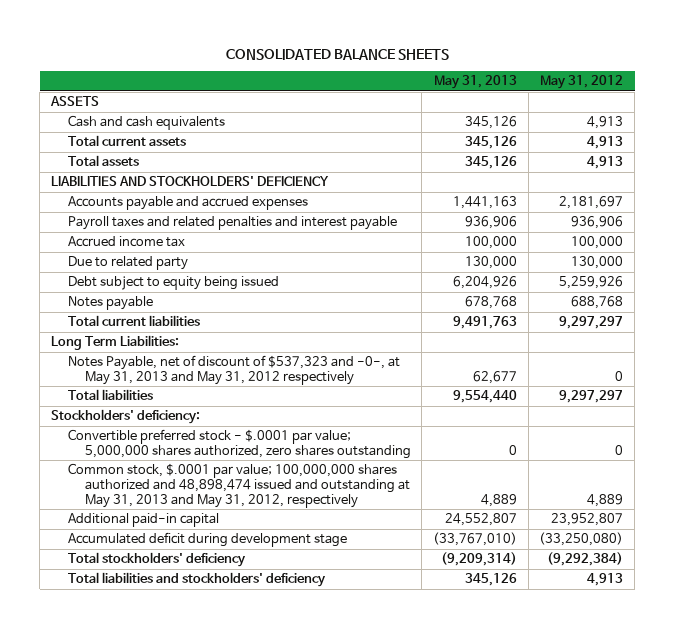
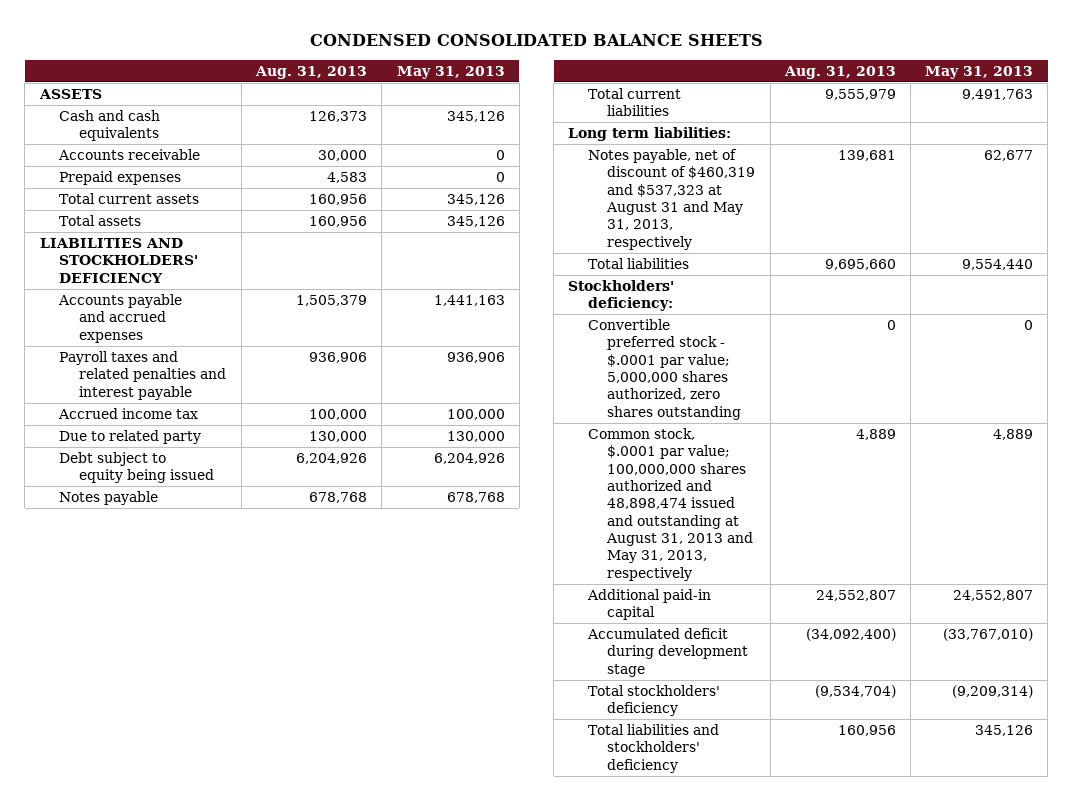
[226,48,450,60] CONSOLIDATED BALANCE SHEETS -> [310,34,764,47] CONDENSED CONSOLIDATED BALANCE SHEETS
[540,75,624,90] May 31, 2012 -> none
none -> [255,65,368,79] Aug. 31, 2013
none -> [58,149,201,161] Accounts receivable
none -> [59,171,182,186] Prepaid expenses
[50,335,179,351] Long Term Liabilities: -> [568,127,732,142] Long term liabilities:
[67,355,400,385] Notes Payable, net of discount of $537,323 and -0-, at May 31, 2013 and May 31, 2012 respectively -> [587,149,756,250] Notes payable, net of discount of $460,319 and $537,323 at August 31 and May 31, 2013, respectively
[67,463,410,508] Common stock, $.0001 par value; 100,000,000 shares authorized and 48,898,474 issued and outstanding at May 31, 2013 and May 31, 2012, respectively -> [587,428,754,581] Common stock, $.0001 par value; 100,000,000 shares authorized and 48,898,474 issued and outstanding at August 31, 2013 and May 31, 2013, respectively

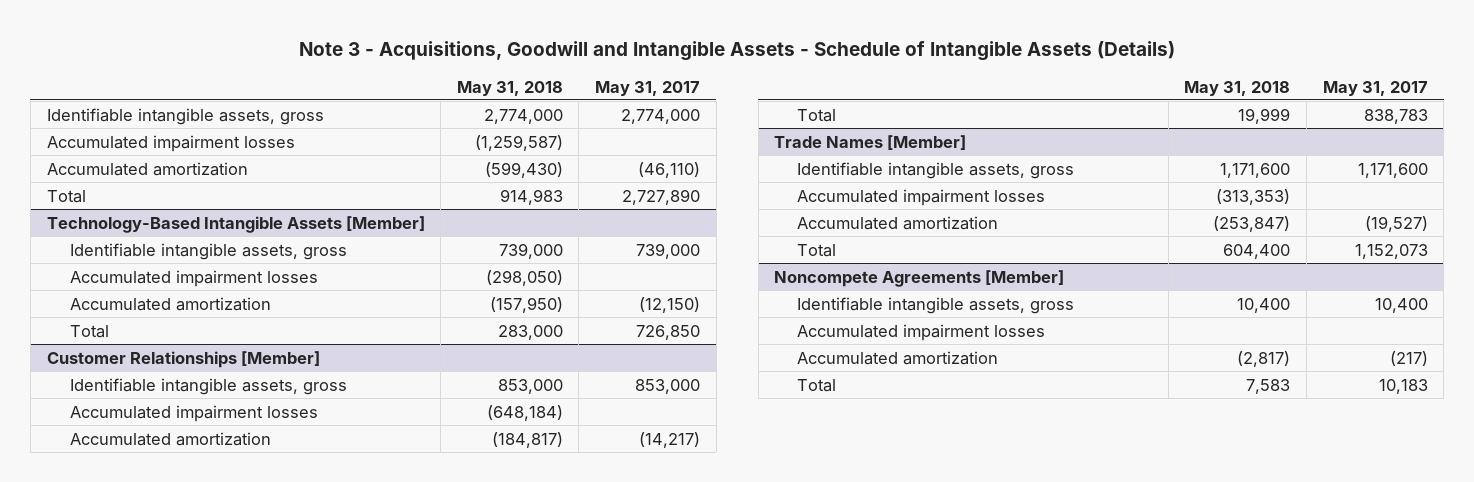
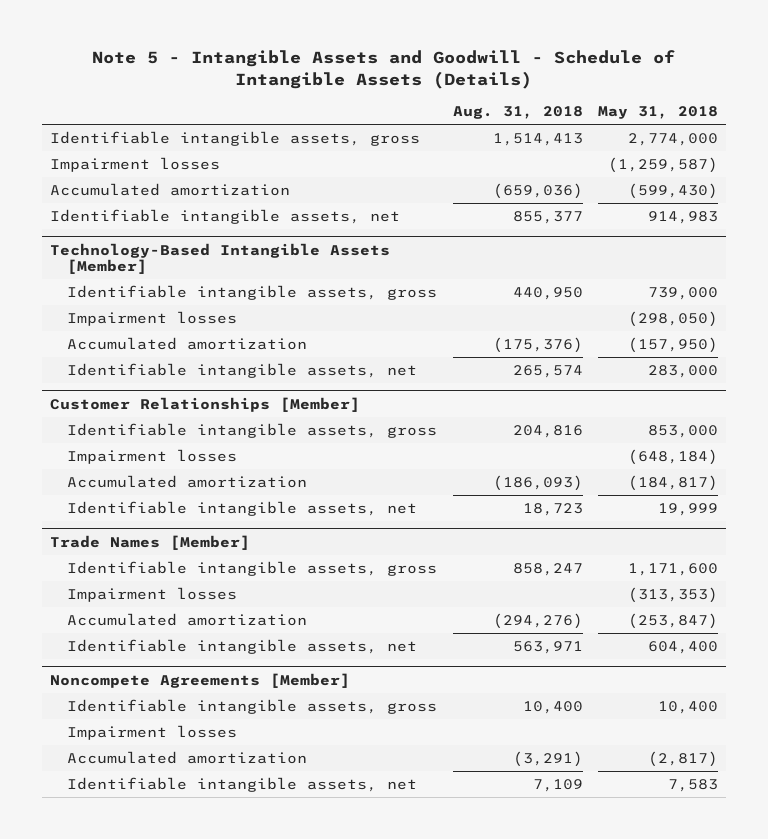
[299,41,1176,62] Note 3 - Acquisitions, Goodwill and Intangible Assets - Schedule of Intangible Assets (Details) -> [92,50,676,89] Note 5 - Intangible Assets and Goodwill - Schedule of Intangible Assets (Details)
[595,80,701,96] May 31, 2017 -> none
none -> [452,106,583,120] Aug. 31, 2018
[46,134,295,152] Accumulated impairment losses -> [49,156,220,172] Impairment losses
[46,189,86,203] Total -> [49,208,400,224] Identifiable intangible assets, net
[69,269,318,287] Accumulated impairment losses -> [66,310,237,326] Impairment losses
[69,324,109,338] Total -> [66,362,417,378] Identifiable intangible assets, net
[69,404,318,422] Accumulated impairment losses -> [66,448,237,464] Impairment losses
[797,108,837,122] Total -> [66,500,417,516] Identifiable intangible assets, net
[797,188,1046,206] Accumulated impairment losses -> [66,586,237,602] Impairment losses
[797,243,837,257] Total -> [66,638,417,654] Identifiable intangible assets, net
[797,323,1046,341] Accumulated impairment losses -> [66,724,237,740] Impairment losses
[797,378,837,392] Total -> [66,776,417,792] Identifiable intangible assets, net

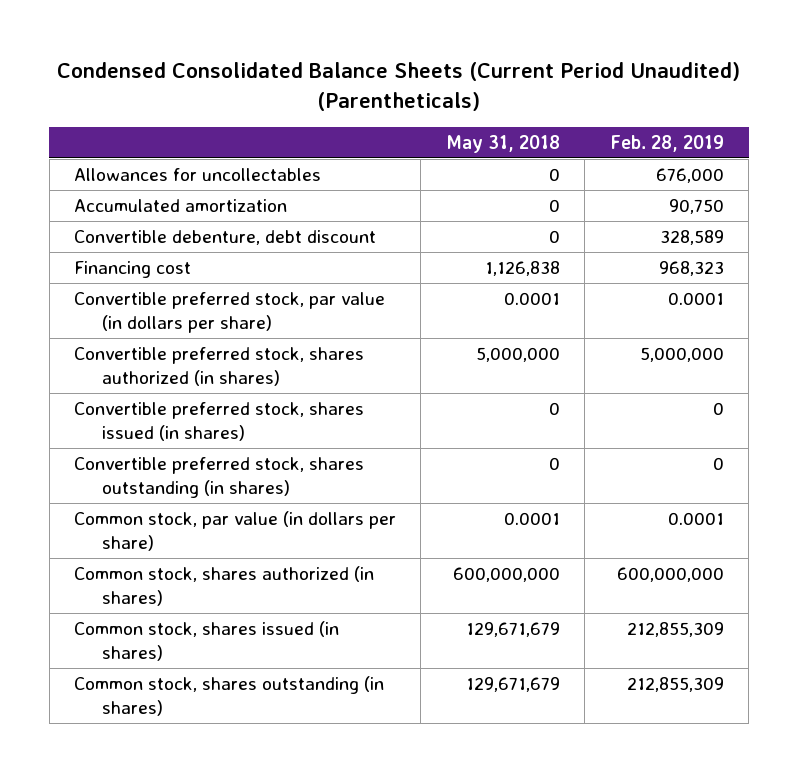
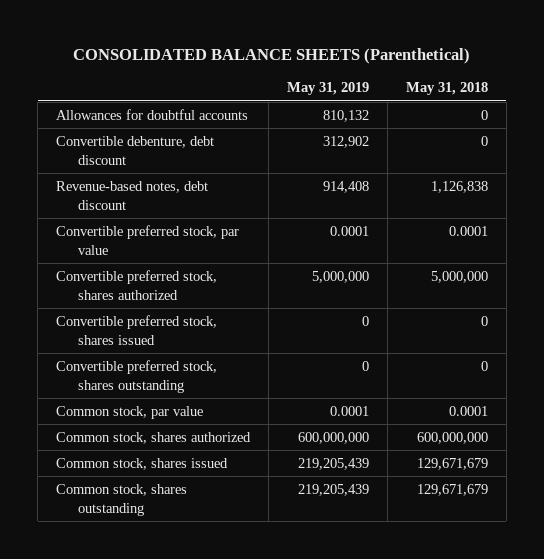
[56,62,740,111] Condensed Consolidated Balance Sheets (Current Period Unaudited) (Parentheticals) -> [73,48,471,65] CONSOLIDATED BALANCE SHEETS (Parenthetical)
[609,134,724,152] Feb. 28, 2019 -> none
none -> [287,82,370,96] May 31, 2019
[73,198,287,212] Accumulated amortization -> none
[73,167,321,181] Allowances for uncollectables -> [56,108,249,120] Allowances for doubtful accounts
[73,260,191,278] Financing cost -> [56,180,209,210] Revenue-based notes, debt discount
[73,291,385,334] Convertible preferred stock, par value (in dollars per share) -> [56,224,240,255] Convertible preferred stock, par value
[73,346,364,387] Convertible preferred stock, shares authorized (in shares) -> [56,269,218,300] Convertible preferred stock, shares authorized
[73,401,364,442] Convertible preferred stock, shares issued (in shares) -> [56,314,218,345] Convertible preferred stock, shares issued
[73,456,364,499] Convertible preferred stock, shares outstanding (in shares) -> [56,359,218,393] Convertible preferred stock, shares outstanding
[73,510,396,552] Common stock, par value (in dollars per share) -> [56,405,204,419] Common stock, par value
[73,565,374,607] Common stock, shares authorized (in shares) -> [56,431,252,444] Common stock, shares authorized
[73,620,339,662] Common stock, shares issued (in shares) -> [56,457,229,470] Common stock, shares issued
[73,675,384,717] Common stock, shares outstanding (in shares) -> [56,483,188,516] Common stock, shares outstanding

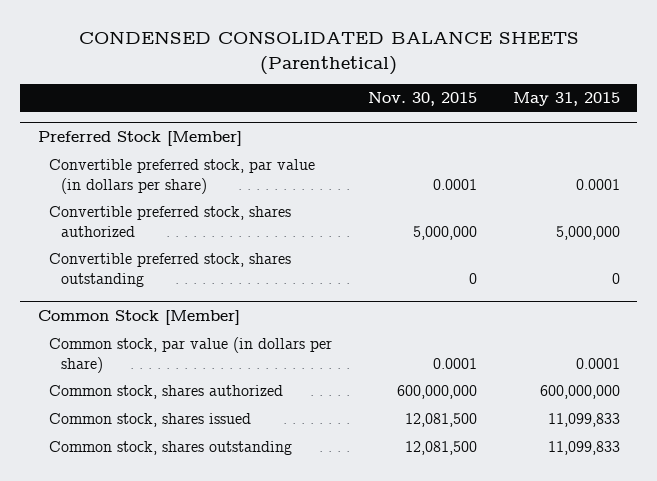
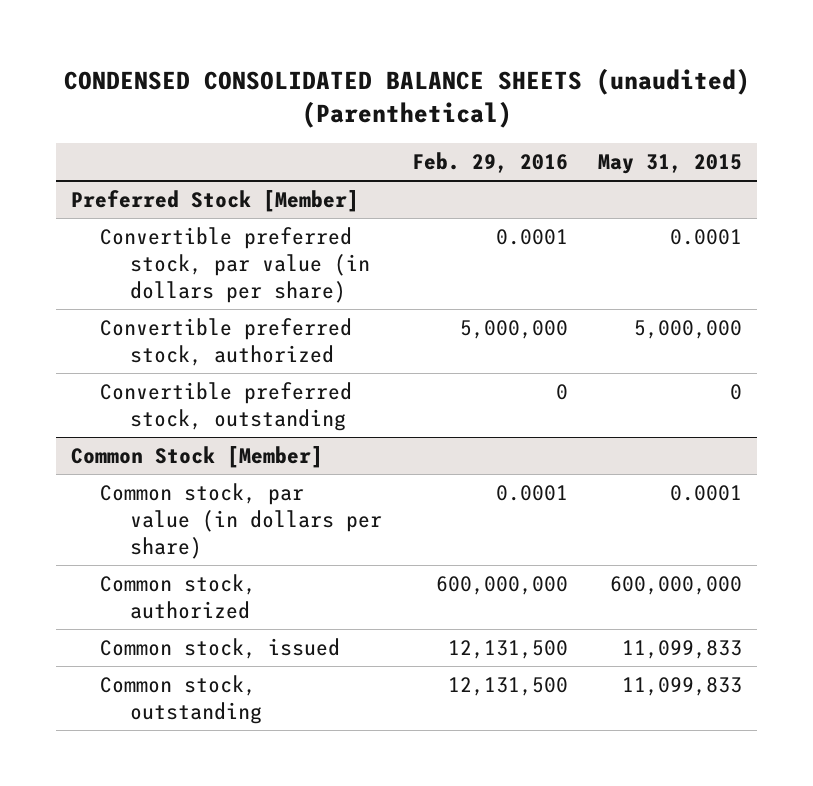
[78,31,579,75] CONDENSED CONSOLIDATED BALANCE SHEETS (Parenthetical) -> [63,68,750,129] CONDENSED CONSOLIDATED BALANCE SHEETS (unaudited) (Parenthetical)
[367,92,477,107] Nov. 30, 2015 -> none
none -> [411,152,568,174] Feb. 29, 2016
[49,206,292,238] Convertible preferred stock, shares authorized -> [100,318,353,367] Convertible preferred stock, authorized
[49,253,292,288] Convertible preferred stock, shares outstanding -> [100,382,353,432] Convertible preferred stock, outstanding
[49,385,284,400] Common stock, shares authorized -> [100,574,257,620] Common stock, authorized
[49,413,252,428] Common stock, shares issued -> [100,638,341,660] Common stock, issued
[49,441,293,456] Common stock, shares outstanding -> [100,675,262,725] Common stock, outstanding

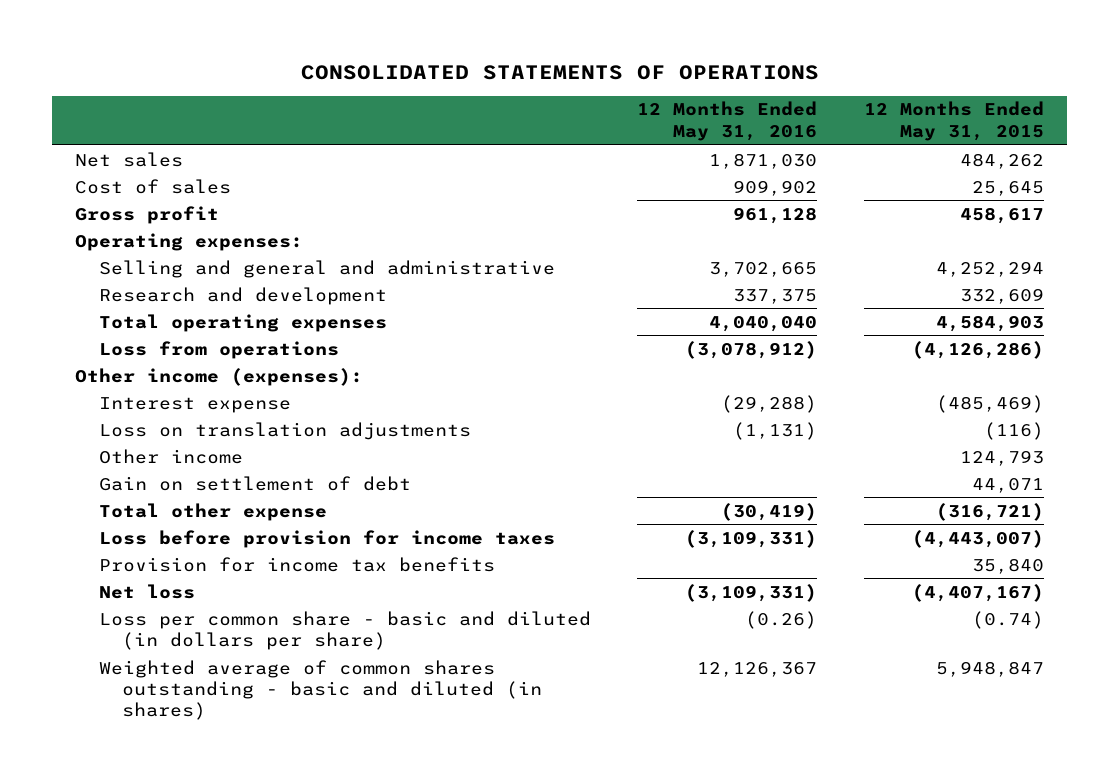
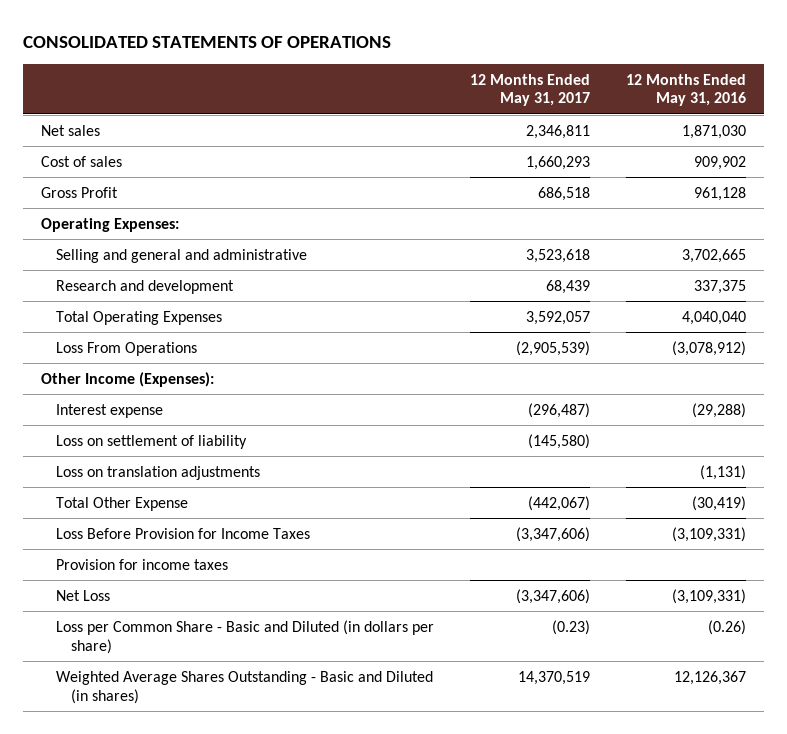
[863,101,1044,141] 12 Months Ended May 31, 2015 -> none
none -> [469,73,590,107] 12 Months Ended May 31, 2017
[75,205,220,224] Gross profit -> [40,186,118,198] Gross Profit
[75,232,304,251] Operating expenses: -> [40,217,179,232] Operating Expenses:
[98,313,387,332] Total operating expenses -> [55,310,222,325] Total Operating Expenses
[98,340,339,359] Loss from operations -> [55,341,197,356] Loss From Operations
[75,367,364,386] Other income (expenses): -> [40,371,214,387] Other Income (Expenses):
none -> [55,434,247,449] Loss on settlement of liability
[98,448,243,464] Other income -> none
[98,475,411,491] Gain on settlement of debt -> none
[98,502,327,521] Total other expense -> [55,496,188,511] Total Other Expense
[98,529,555,548] Loss before provision for income taxes -> [55,527,310,539] Loss Before Provision for Income Taxes
[98,556,495,572] Provision for income tax benefits -> [55,558,228,570] Provision for income taxes
[98,583,195,599] Net loss -> [55,589,110,601] Net Loss
[98,610,591,651] Loss per common share - basic and diluted (in dollars per share) -> [55,619,434,654] Loss per Common Share - Basic and Diluted (in dollars per share)
[98,659,543,721] Weighted average of common shares outstanding - basic and diluted (in shares) -> [55,670,433,704] Weighted Average Shares Outstanding - Basic and Diluted (in shares)

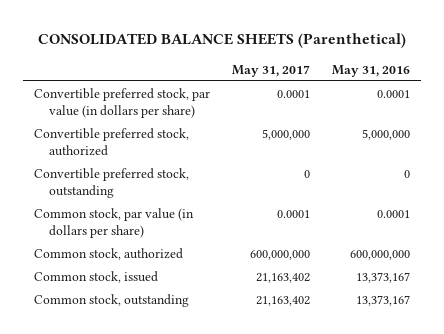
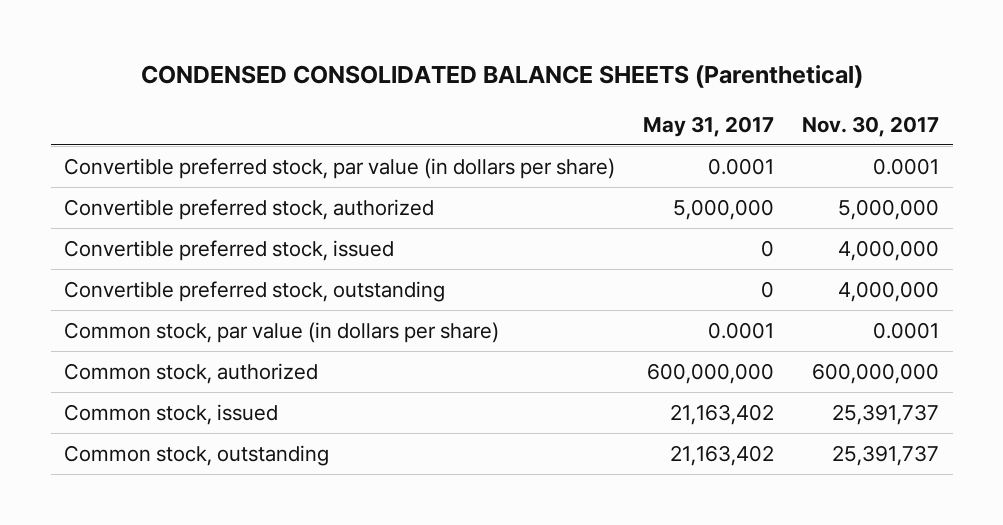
[38,33,407,49] CONSOLIDATED BALANCE SHEETS (Parenthetical) -> [140,65,863,89] CONDENSED CONSOLIDATED BALANCE SHEETS (Parenthetical)
[332,64,411,77] May 31, 2016 -> none
none -> [801,115,939,137] Nov. 30, 2017
none -> [64,239,395,261] Convertible preferred stock, issued

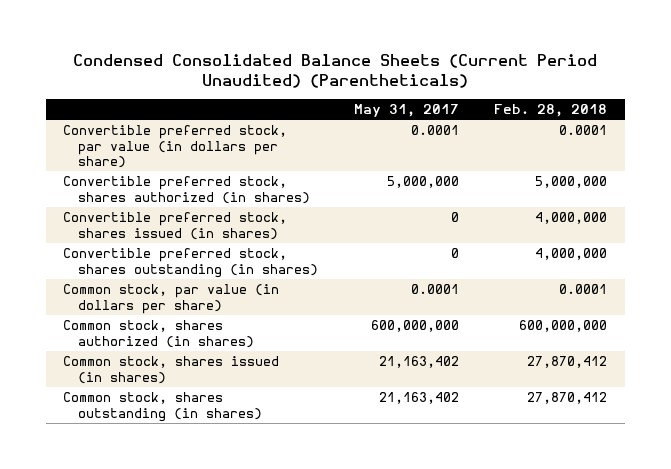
[140,65,863,89] CONDENSED CONSOLIDATED BALANCE SHEETS (Parenthetical) -> [73,53,598,89] Condensed Consolidated Balance Sheets (Current Period Unaudited) (Parentheticals)
[801,115,939,137] Nov. 30, 2017 -> none
none -> [494,104,608,118] Feb. 28, 2018
[64,198,435,220] Convertible preferred stock, authorized -> [63,176,310,204] Convertible preferred stock, shares authorized (in shares)
[64,239,395,261] Convertible preferred stock, issued -> [63,212,288,240] Convertible preferred stock, shares issued (in shares)
[64,280,446,302] Convertible preferred stock, outstanding -> [63,248,318,278] Convertible preferred stock, shares outstanding (in shares)
[64,362,319,384] Common stock, authorized -> [63,320,254,348] Common stock, shares authorized (in shares)
[64,403,279,425] Common stock, issued -> [63,356,280,384] Common stock, shares issued (in shares)
[64,444,330,466] Common stock, outstanding -> [63,392,262,422] Common stock, shares outstanding (in shares)

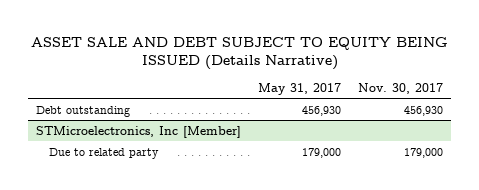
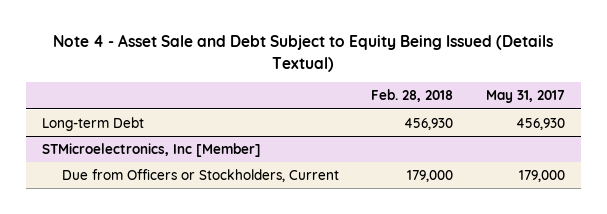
[30,36,448,71] ASSET SALE AND DEBT SUBJECT TO EQUITY BEING ISSUED (Details Narrative) -> [53,34,554,72] Note 4 - Asset Sale and Debt Subject to Equity Being Issued (Details Textual)
[357,83,443,95] Nov. 30, 2017 -> none
none -> [371,89,454,103] Feb. 28, 2018
[36,105,131,117] Debt outstanding -> [42,117,145,132] Long-term Debt
[49,147,160,159] Due to related party -> [61,169,339,183] Due from Officers or Stockholders, Current

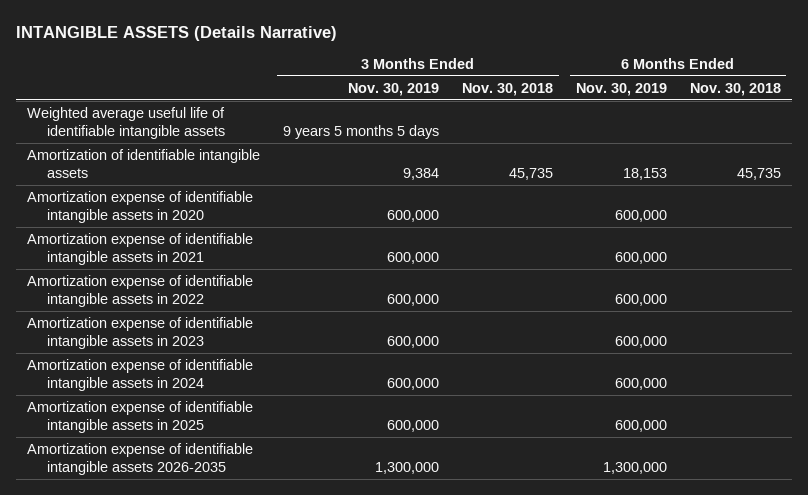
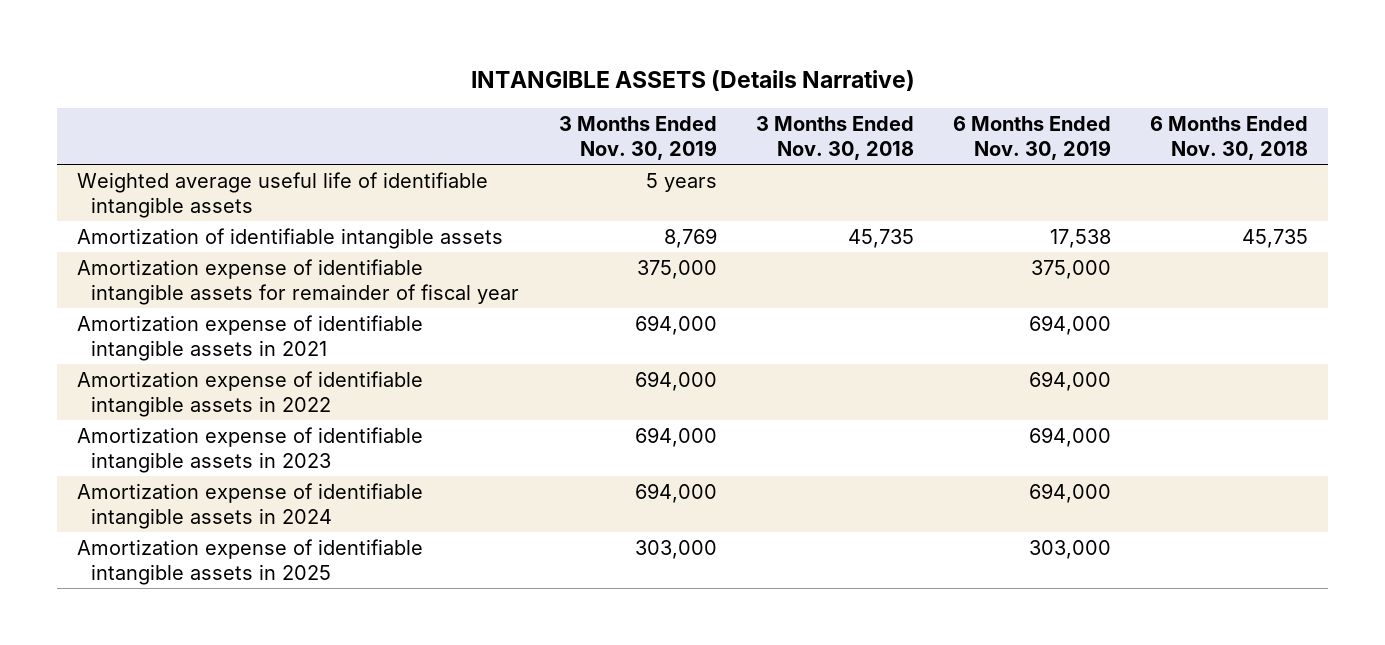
[27,442,254,476] Amortization expense of identifiable intangible assets 2026-2035 -> none
[282,125,439,140] 9 years 5 months 5 days -> [645,172,717,192] 5 years
[402,168,439,181] 9,384 -> [663,227,717,248] 8,769
[622,168,667,181] 18,153 -> [1050,228,1112,248] 17,538
[27,190,254,224] Amortization expense of identifiable intangible assets in 2020 -> [76,258,520,305] Amortization expense of identifiable intangible assets for remainder of fiscal year
[386,210,439,223] 600,000 -> [636,259,717,279] 375,000
[614,210,667,223] 600,000 -> [1031,259,1112,279] 375,000
[386,252,439,265] 600,000 -> [634,314,717,335] 694,000
[614,252,667,265] 600,000 -> [1029,314,1112,335] 694,000
[386,294,439,307] 600,000 -> [634,370,717,391] 694,000
[614,294,667,307] 600,000 -> [1029,370,1112,391] 694,000
[386,336,439,349] 600,000 -> [634,426,717,447] 694,000
[614,336,667,349] 600,000 -> [1029,426,1112,447] 694,000
[386,378,439,391] 600,000 -> [634,482,717,503] 694,000
[614,378,667,391] 600,000 -> [1029,482,1112,503] 694,000
[386,420,439,433] 600,000 -> [634,539,717,559] 303,000
[614,420,667,433] 600,000 -> [1029,539,1112,559] 303,000

